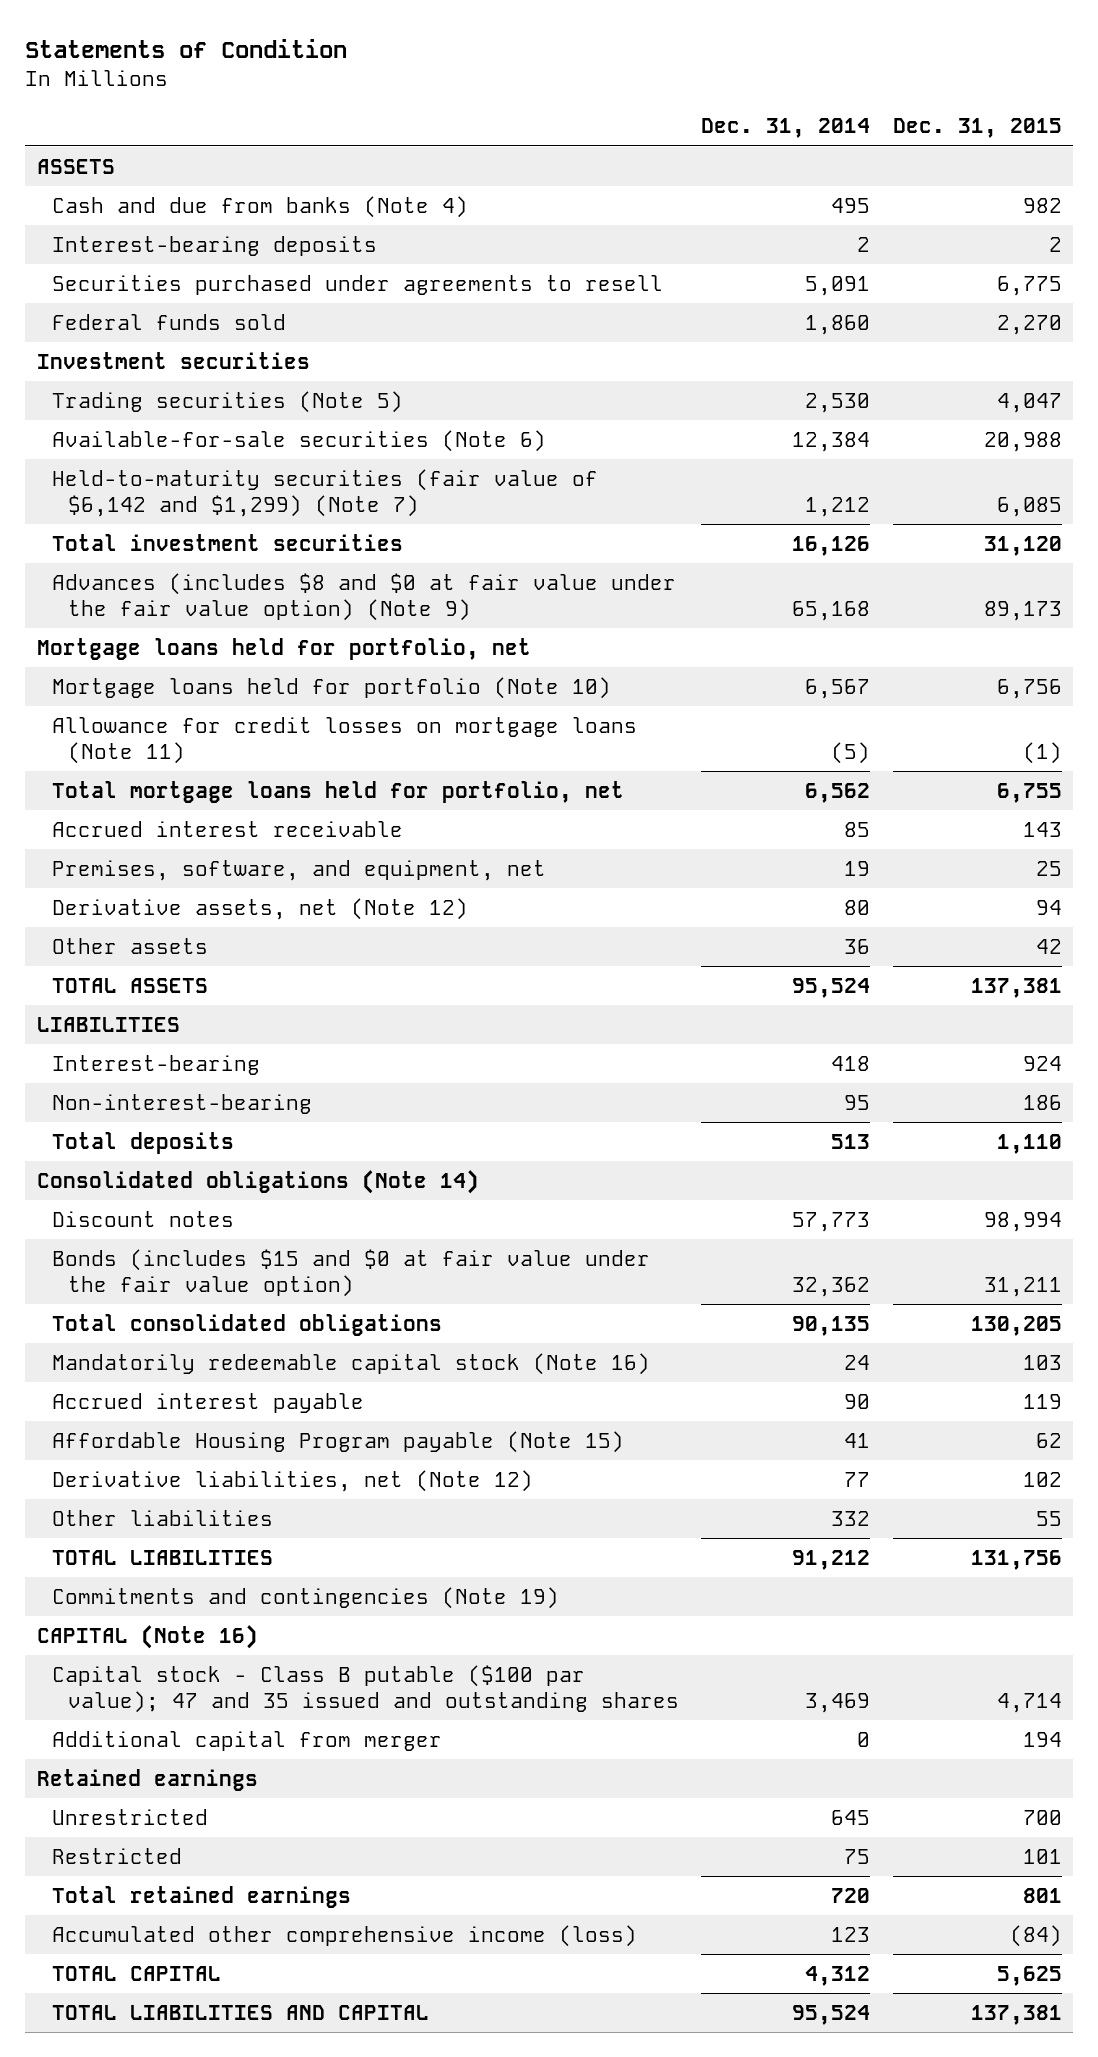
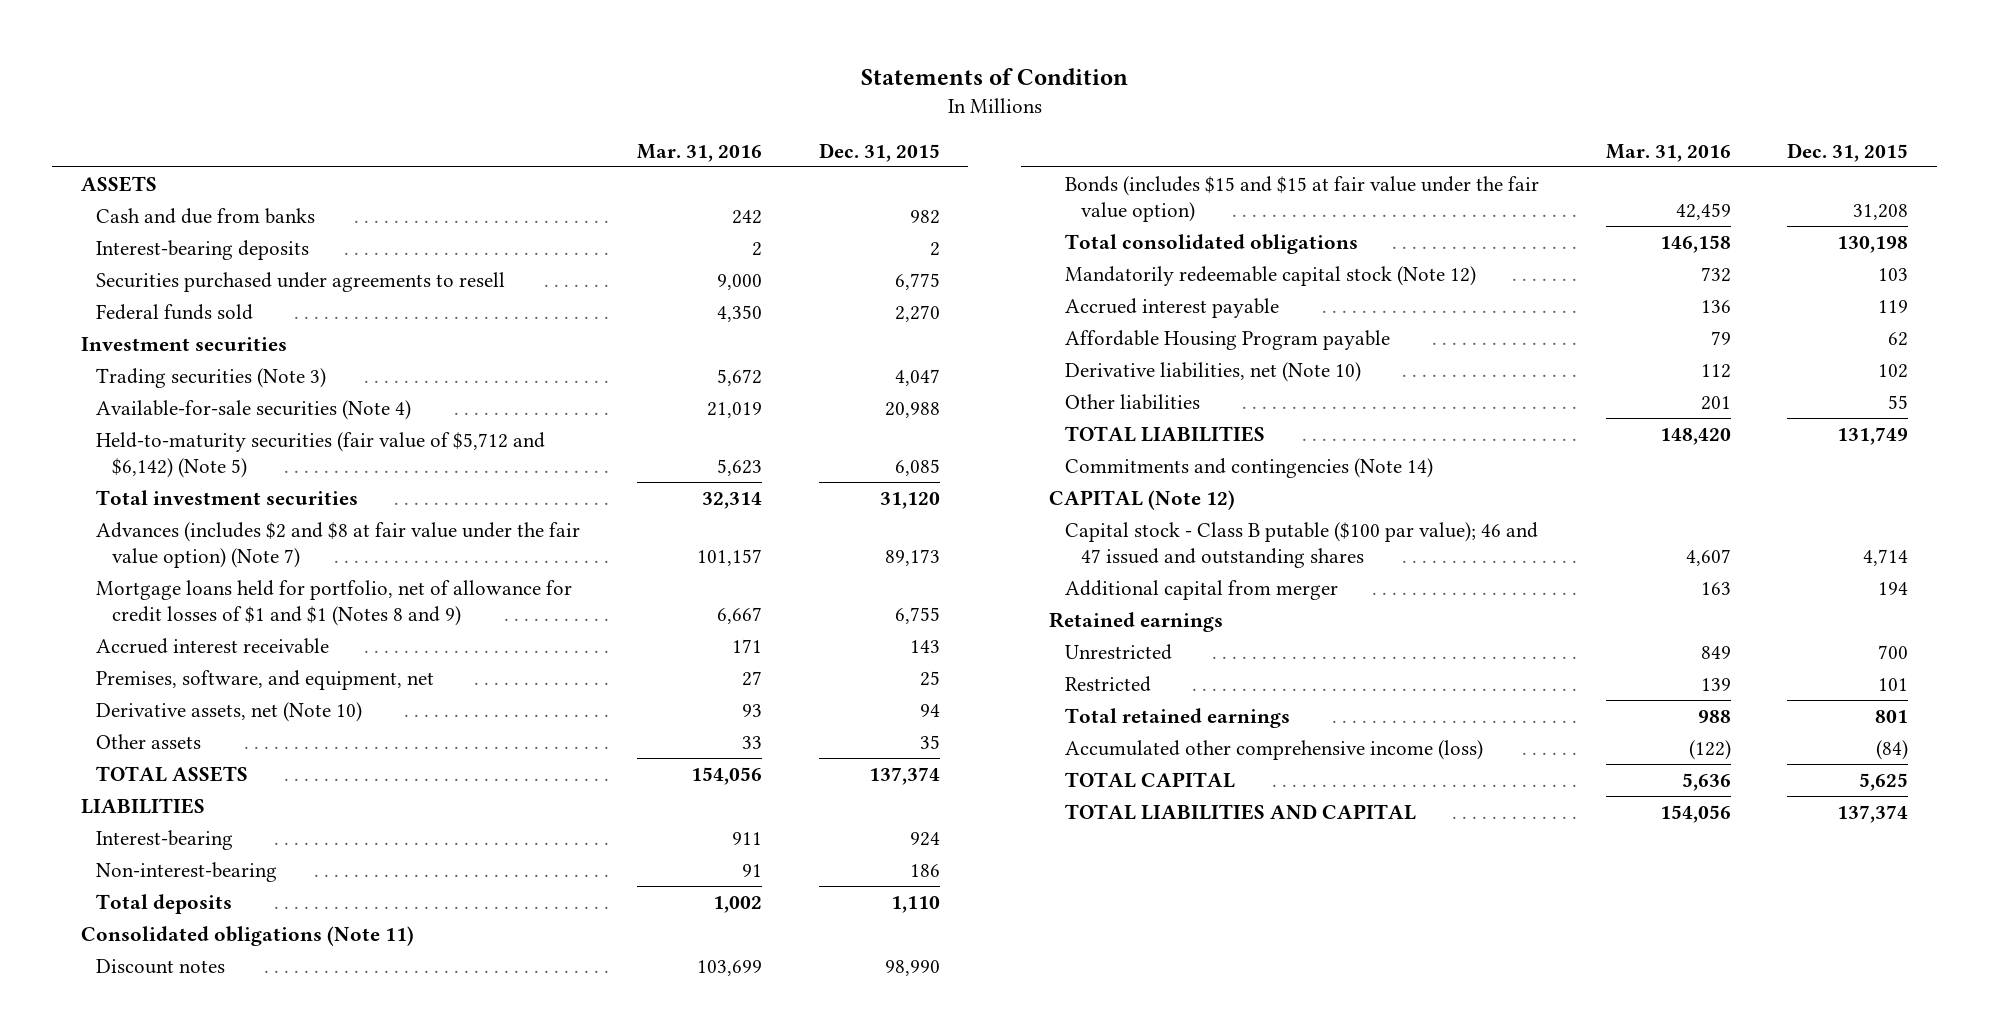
[701,118,871,139] Dec. 31, 2014 -> none
none -> [637,143,763,162] Mar. 31, 2016
[52,195,469,218] Cash and due from banks (Note 4) -> [96,207,316,224] Cash and due from banks
[52,390,404,413] Trading securities (Note 5) -> [96,367,327,388] Trading securities (Note 3)
[52,429,547,452] Available-for-sale securities (Note 6) -> [96,399,412,420] Available-for-sale securities (Note 4)
[52,468,599,517] Held-to-maturity securities (fair value of $6,142 and $1,299) (Note 7) -> [96,431,546,478] Held-to-maturity securities (fair value of $5,712 and $6,142) (Note 5)
[36,637,531,660] Mortgage loans held for portfolio, net -> none
[52,676,612,699] Mortgage loans held for portfolio (Note 10) -> none
[52,716,638,764] Allowance for credit losses on mortgage loans (Note 11) -> none
[52,572,677,621] Advances (includes $8 and $0 at fair value under the fair value option) (Note 9) -> [96,521,581,568] Advances (includes $2 and $8 at fair value under the fair value option) (Note 7)
[52,780,625,803] Total mortgage loans held for portfolio, net -> [96,579,573,626] Mortgage loans held for portfolio, net of allowance for credit losses of $1 and $1 (Notes 8 and 9)
[52,897,469,920] Derivative assets, net (Note 12) -> [96,701,363,722] Derivative assets, net (Note 10)
[1035,938,1062,954] 42 -> [919,734,940,749] 35
[970,977,1062,998] 137,381 -> [868,766,940,785] 137,374
[36,1169,479,1194] Consolidated obligations (Note 14) -> [80,925,414,946] Consolidated obligations (Note 11)
[983,1211,1062,1232] 98,994 -> [884,959,940,976] 98,990
[52,1248,651,1297] Bonds (includes $15 and $0 at fair value under the fair value option) -> [1065,175,1540,222] Bonds (includes $15 and $15 at fair value under the fair value option)
[983,1276,1062,1297] 31,211 -> [1853,203,1909,220] 31,208
[970,1315,1062,1336] 130,205 -> [1837,235,1909,253] 130,198
[52,1352,651,1375] Mandatorily redeemable capital stock (Note 16) -> [1065,265,1477,286] Mandatorily redeemable capital stock (Note 12)
[52,1430,625,1453] Affordable Housing Program payable (Note 15) -> [1065,329,1391,350] Affordable Housing Program payable
[52,1469,534,1492] Derivative liabilities, net (Note 12) -> [1065,361,1362,382] Derivative liabilities, net (Note 10)
[970,1549,1062,1570] 131,756 -> [1837,426,1909,445] 131,749
[52,1586,560,1609] Commitments and contingencies (Note 19) -> [1065,457,1434,478] Commitments and contingencies (Note 14)
[36,1624,258,1649] CAPITAL (Note 16) -> [1049,489,1236,510] CAPITAL (Note 12)
[52,1664,679,1713] Capital stock - Class B putable ($100 par value); 47 and 35 issued and outstanding shares -> [1065,521,1539,568] Capital stock - Class B putable ($100 par value); 46 and 47 issued and outstanding shares
[970,2004,1062,2025] 137,381 -> [1837,804,1909,823] 137,374

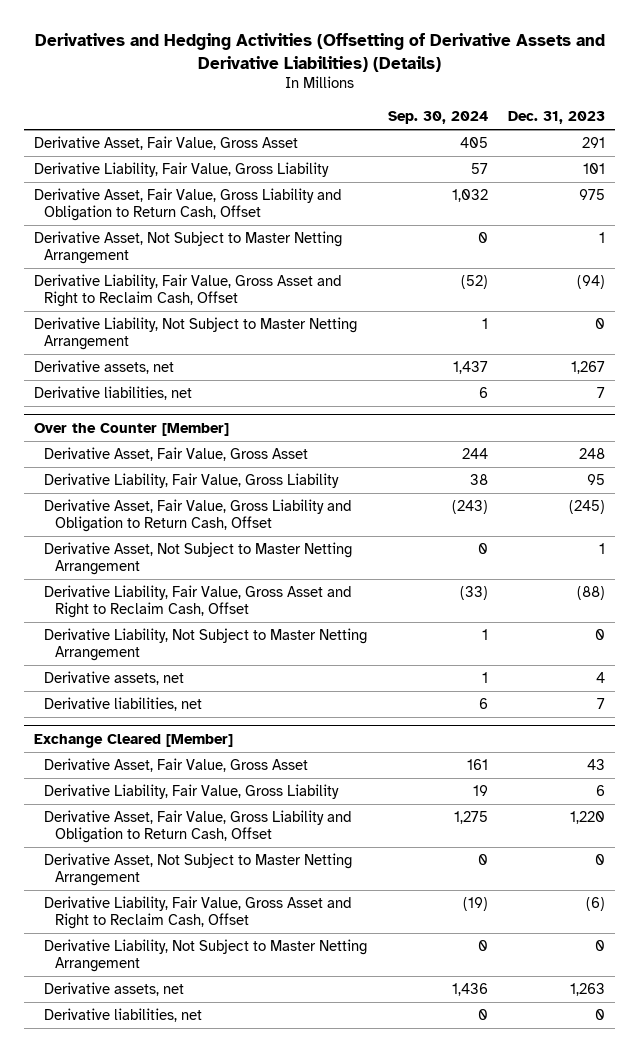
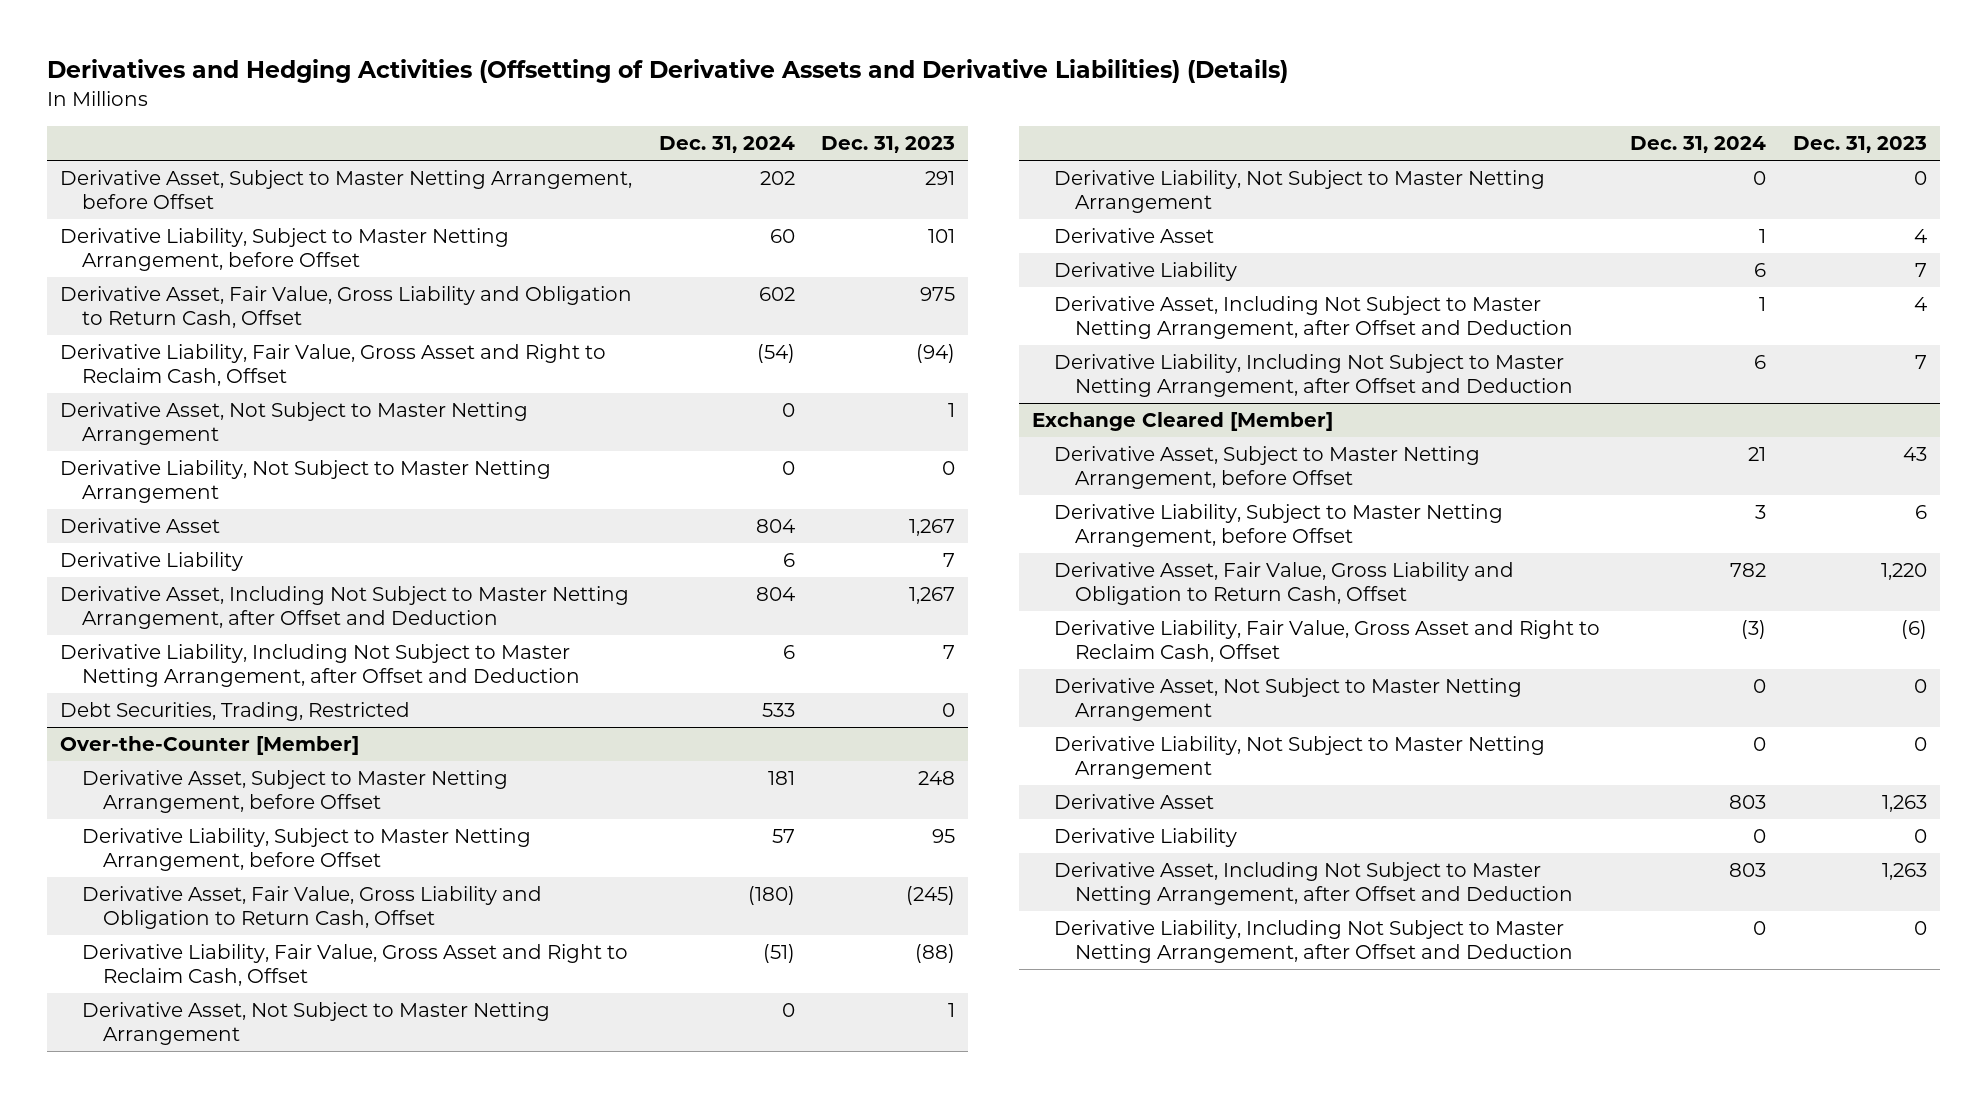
[387,110,488,124] Sep. 30, 2024 -> none
none -> [658,136,795,154] Dec. 31, 2024
[34,136,299,151] Derivative Asset, Fair Value, Gross Asset -> [60,170,633,209] Derivative Asset, Subject to Master Netting Arrangement, before Offset
[34,162,330,178] Derivative Liability, Fair Value, Gross Liability -> [60,228,510,271] Derivative Liability, Subject to Master Netting Arrangement, before Offset
[34,231,343,265] Derivative Asset, Not Subject to Master Netting Arrangement -> [60,402,529,445] Derivative Asset, Not Subject to Master Netting Arrangement
[34,360,175,375] Derivative assets, net -> [60,518,221,534] Derivative Asset
[34,386,193,401] Derivative liabilities, net -> [60,552,244,572] Derivative Liability
none -> [60,586,630,629] Derivative Asset, Including Not Subject to Master Netting Arrangement, after Offset and Deduction
none -> [60,644,580,687] Derivative Liability, Including Not Subject to Master Netting Arrangement, after Offset and Deduction
none -> [60,702,411,722] Debt Securities, Trading, Restricted
[34,422,230,436] Over the Counter [Member] -> [60,736,360,756] Over-the-Counter [Member]
[44,447,309,462] Derivative Asset, Fair Value, Gross Asset -> [81,770,508,813] Derivative Asset, Subject to Master Netting Arrangement, before Offset
[44,473,340,489] Derivative Liability, Fair Value, Gross Liability -> [81,828,531,871] Derivative Liability, Subject to Master Netting Arrangement, before Offset
[44,542,353,576] Derivative Asset, Not Subject to Master Netting Arrangement -> none
none -> [81,1002,550,1045] Derivative Asset, Not Subject to Master Netting Arrangement
[44,671,185,686] Derivative assets, net -> [1053,228,1214,244] Derivative Asset
[44,697,203,712] Derivative liabilities, net -> [1053,262,1237,282] Derivative Liability
none -> [1053,296,1574,339] Derivative Asset, Including Not Subject to Master Netting Arrangement, after Offset and Deduction
none -> [1053,354,1574,397] Derivative Liability, Including Not Subject to Master Netting Arrangement, after Offset and Deduction
[44,758,309,773] Derivative Asset, Fair Value, Gross Asset -> [1053,446,1480,489] Derivative Asset, Subject to Master Netting Arrangement, before Offset
[44,784,340,800] Derivative Liability, Fair Value, Gross Liability -> [1053,504,1503,547] Derivative Liability, Subject to Master Netting Arrangement, before Offset
[44,853,353,887] Derivative Asset, Not Subject to Master Netting Arrangement -> [1053,678,1522,721] Derivative Asset, Not Subject to Master Netting Arrangement
[44,982,185,997] Derivative assets, net -> [1053,794,1214,810] Derivative Asset
[44,1008,203,1023] Derivative liabilities, net -> [1053,828,1237,848] Derivative Liability
none -> [1053,862,1574,905] Derivative Asset, Including Not Subject to Master Netting Arrangement, after Offset and Deduction
none -> [1053,920,1574,963] Derivative Liability, Including Not Subject to Master Netting Arrangement, after Offset and Deduction

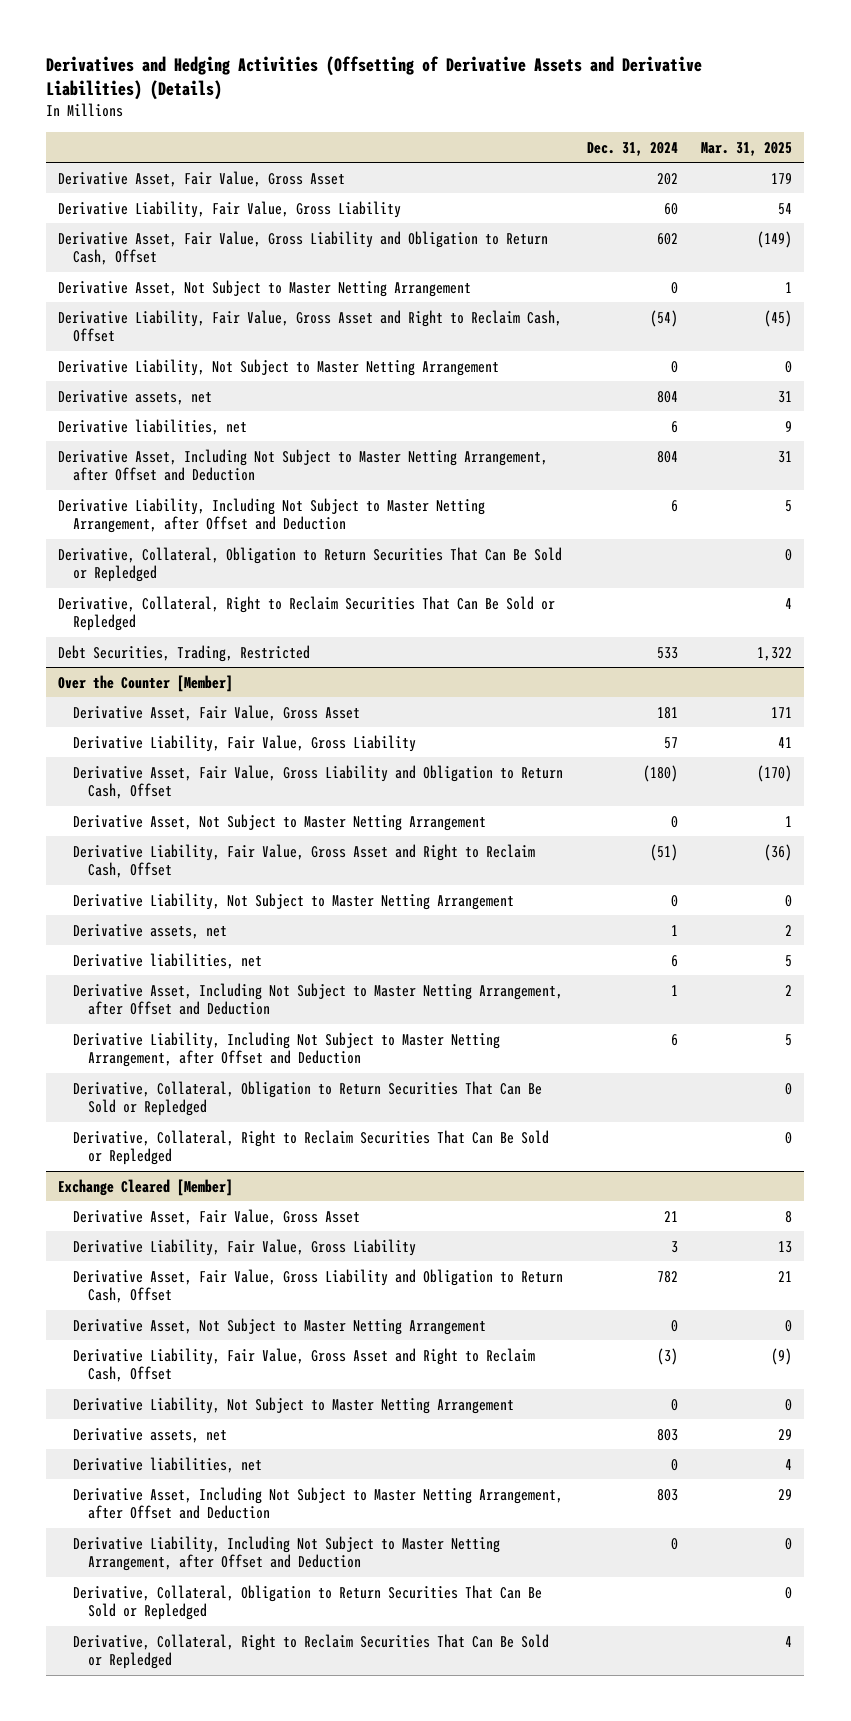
[821,136,956,154] Dec. 31, 2023 -> none
none -> [701,141,793,156] Mar. 31, 2025
[60,170,633,209] Derivative Asset, Subject to Master Netting Arrangement, before Offset -> [58,170,346,187] Derivative Asset, Fair Value, Gross Asset
[60,228,510,271] Derivative Liability, Subject to Master Netting Arrangement, before Offset -> [58,200,402,218] Derivative Liability, Fair Value, Gross Liability
[60,344,607,386] Derivative Liability, Fair Value, Gross Asset and Right to Reclaim Cash, Offset -> [58,309,563,343] Derivative Liability, Fair Value, Gross Asset and Right to Reclaim Cash, Offset
[60,518,221,534] Derivative Asset -> [58,389,213,405] Derivative assets, net
[60,552,244,572] Derivative Liability -> [58,418,248,435] Derivative liabilities, net
none -> [58,546,563,583] Derivative, Collateral, Obligation to Return Securities That Can Be Sold or Repledged
none -> [58,595,556,632] Derivative, Collateral, Right to Reclaim Securities That Can Be Sold or Repledged
[60,736,360,756] Over-the-Counter [Member] -> [58,674,234,692] Over the Counter [Member]
[81,770,508,813] Derivative Asset, Subject to Master Netting Arrangement, before Offset -> [72,704,360,721] Derivative Asset, Fair Value, Gross Asset
[81,828,531,871] Derivative Liability, Subject to Master Netting Arrangement, before Offset -> [72,734,416,752] Derivative Liability, Fair Value, Gross Liability
[81,944,628,986] Derivative Liability, Fair Value, Gross Asset and Right to Reclaim Cash, Offset -> none
none -> [72,843,535,879] Derivative Liability, Fair Value, Gross Asset and Right to Reclaim Cash, Offset
[1053,228,1214,244] Derivative Asset -> [72,923,227,939] Derivative assets, net
[1053,262,1237,282] Derivative Liability -> [72,952,262,969] Derivative liabilities, net
none -> [72,1080,542,1117] Derivative, Collateral, Obligation to Return Securities That Can Be Sold or Repledged
none -> [72,1129,549,1166] Derivative, Collateral, Right to Reclaim Securities That Can Be Sold or Repledged
[1053,446,1480,489] Derivative Asset, Subject to Master Netting Arrangement, before Offset -> [72,1208,360,1225] Derivative Asset, Fair Value, Gross Asset
[1053,504,1503,547] Derivative Liability, Subject to Master Netting Arrangement, before Offset -> [72,1238,416,1256] Derivative Liability, Fair Value, Gross Liability
[1053,620,1600,662] Derivative Liability, Fair Value, Gross Asset and Right to Reclaim Cash, Offset -> [72,1347,535,1383] Derivative Liability, Fair Value, Gross Asset and Right to Reclaim Cash, Offset
[1053,794,1214,810] Derivative Asset -> [72,1427,227,1443] Derivative assets, net
[1053,828,1237,848] Derivative Liability -> [72,1456,262,1473] Derivative liabilities, net
none -> [72,1584,542,1621] Derivative, Collateral, Obligation to Return Securities That Can Be Sold or Repledged
none -> [72,1633,549,1670] Derivative, Collateral, Right to Reclaim Securities That Can Be Sold or Repledged

